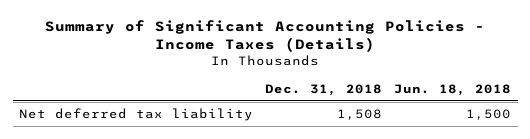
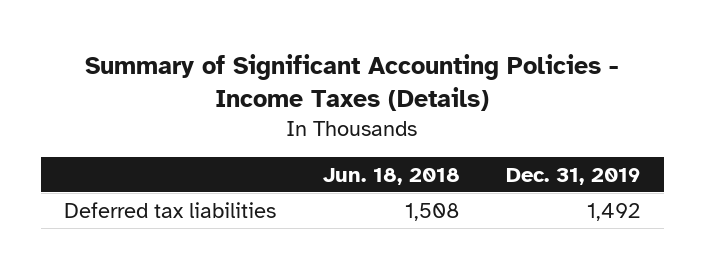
[265,84,383,97] Dec. 31, 2018 -> none
none -> [506,167,641,185] Dec. 31, 2019
[18,107,253,121] Net deferred tax liability -> [64,201,277,218] Deferred tax liabilities
[466,108,512,120] 1,500 -> [404,202,460,221] 1,508

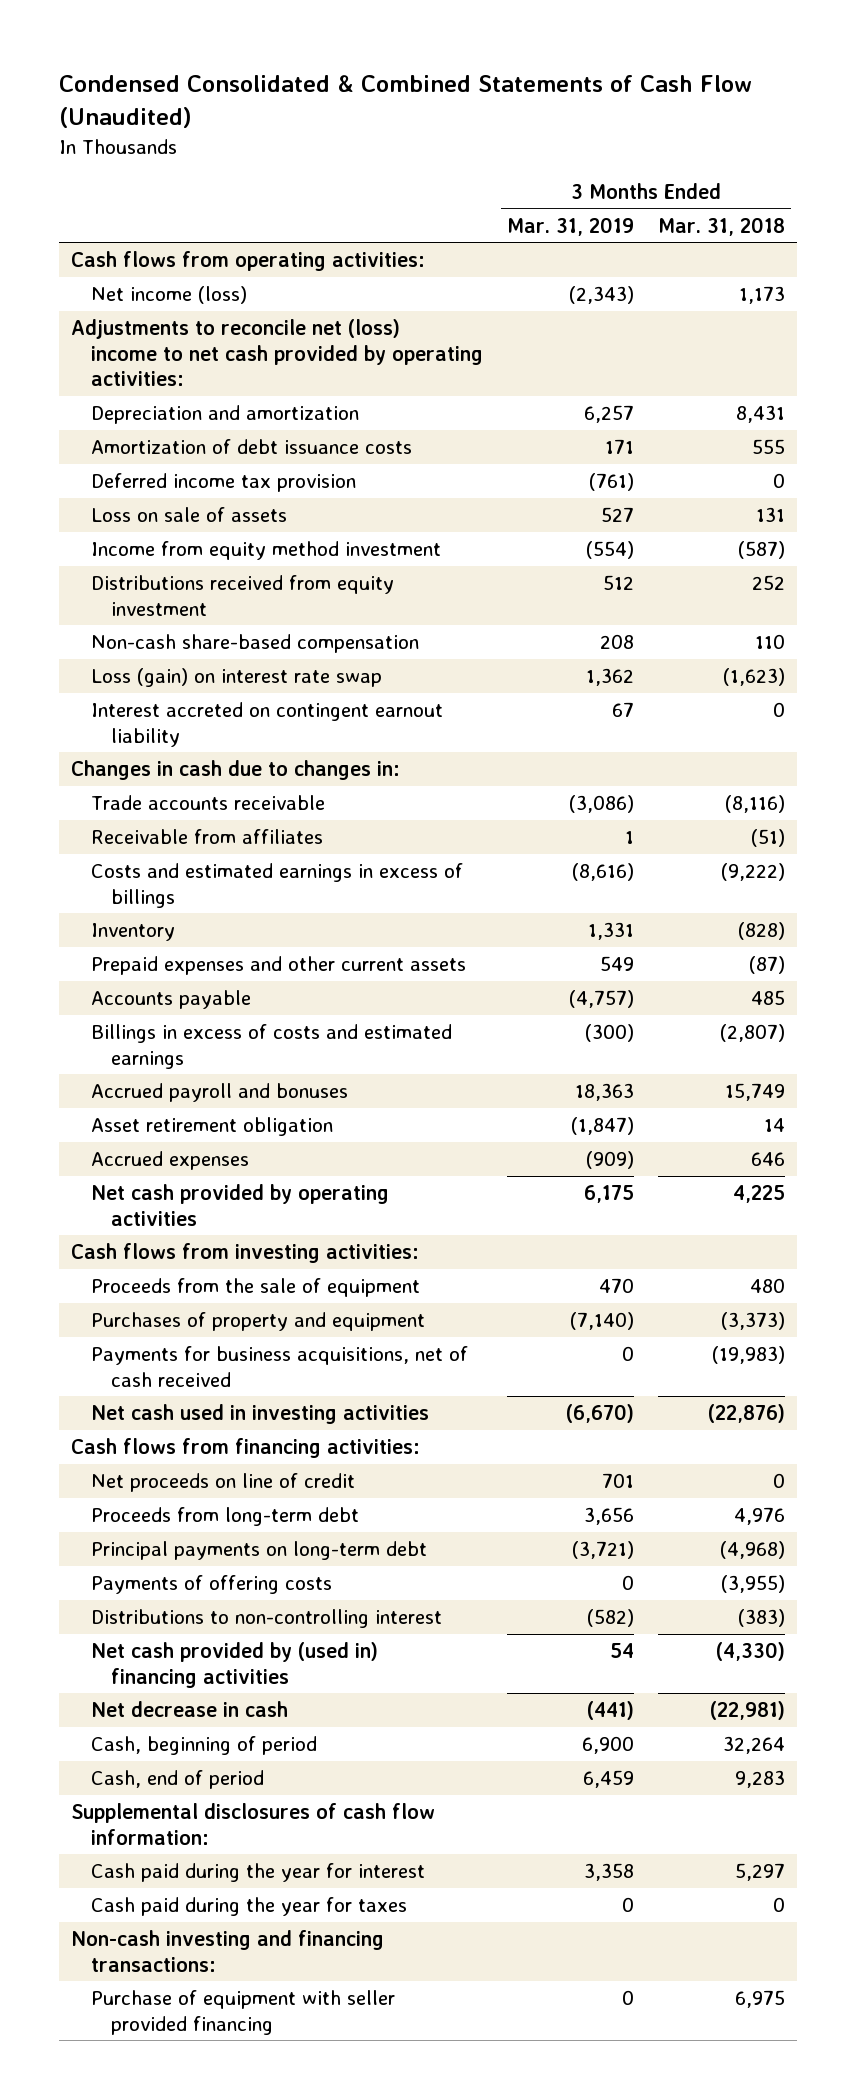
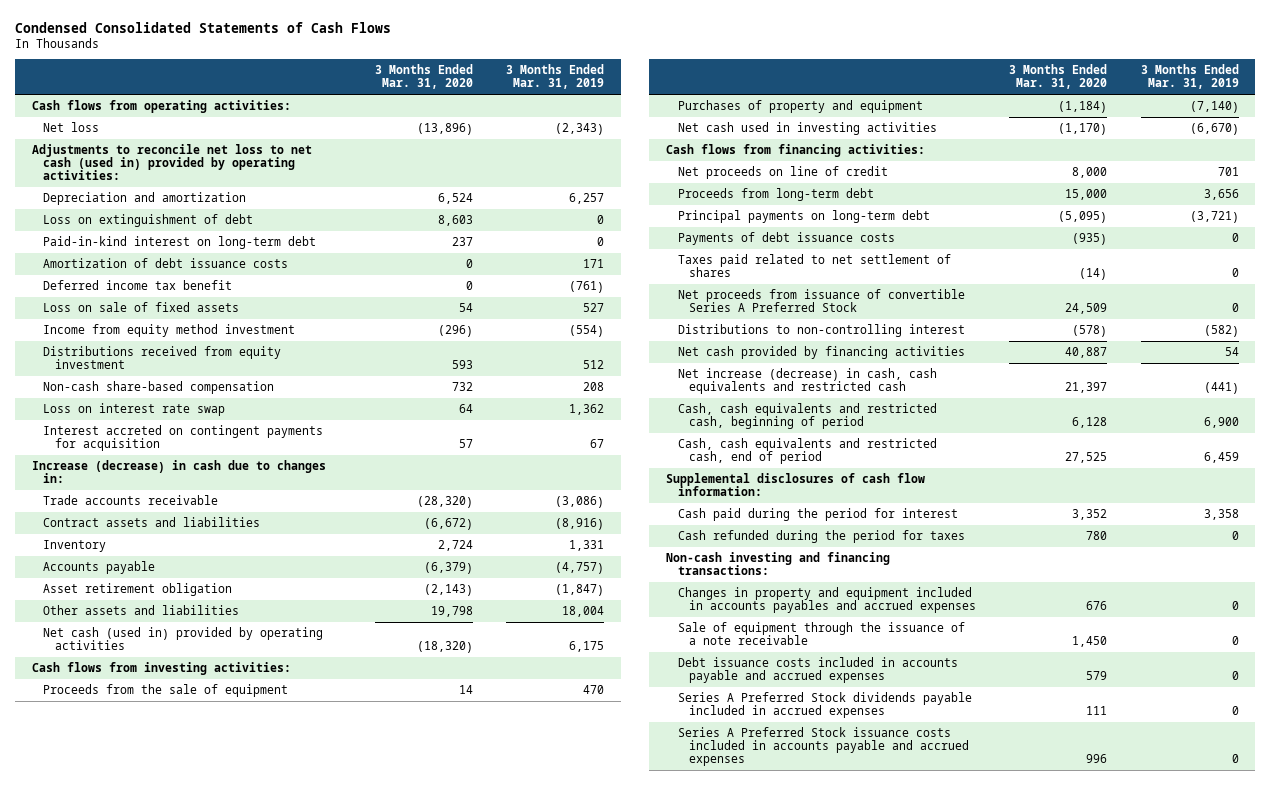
[58,74,752,128] Condensed Consolidated & Combined Statements of Cash Flow (Unaudited) -> [15,21,392,33] Condensed Consolidated Statements of Cash Flows
[658,216,786,236] Mar. 31, 2018 -> none
none -> [374,64,473,90] 3 Months Ended Mar. 31, 2020
[91,286,248,305] Net income (loss) -> [43,121,100,132] Net loss
[71,319,484,387] Adjustments to reconcile net (loss) income to net cash provided by operating activities: -> [31,143,312,181] Adjustments to reconcile net loss to net cash (used in) provided by operating activities:
none -> [43,213,254,227] Loss on extinguishment of debt
none -> [43,235,317,249] Paid-in-kind interest on long-term debt
[91,473,357,493] Deferred income tax provision -> [43,279,233,290] Deferred income tax benefit
[91,507,288,523] Loss on sale of assets -> [43,301,240,312] Loss on sale of fixed assets
[91,668,383,688] Loss (gain) on interest rate swap -> [43,402,226,416] Loss on interest rate swap
[91,702,444,747] Interest accreted on contingent earnout liability -> [43,424,324,452] Interest accreted on contingent payments for acquisition
[71,760,401,781] Changes in cash due to changes in: -> [31,459,326,484] Increase (decrease) in cash due to changes in:
[91,829,324,845] Receivable from affiliates -> none
[91,863,464,908] Costs and estimated earnings in excess of billings -> none
none -> [43,516,261,527] Contract assets and liabilities
[91,956,467,976] Prepaid expenses and other current assets -> none
[91,1024,453,1069] Billings in excess of costs and estimated earnings -> none
[91,1083,349,1103] Accrued payroll and bonuses -> none
[91,1151,250,1171] Accrued expenses -> none
none -> [43,604,240,615] Other assets and liabilities
[91,1184,390,1226] Net cash provided by operating activities -> [43,626,324,651] Net cash (used in) provided by operating activities
[91,1346,469,1387] Payments for business acquisitions, net of cash received -> none
none -> [677,231,895,245] Payments of debt issuance costs
[91,1575,333,1595] Payments of offering costs -> [677,253,951,278] Taxes paid related to net settlement of shares
none -> [677,288,965,313] Net proceeds from issuance of convertible Series A Preferred Stock
[91,1642,379,1688] Net cash provided by (used in) financing activities -> [677,345,965,359] Net cash provided by financing activities
[91,1701,289,1718] Net decrease in cash -> [677,367,937,395] Net increase (decrease) in cash, cash equivalents and restricted cash
[91,1736,318,1756] Cash, beginning of period -> [677,402,937,430] Cash, cash equivalents and restricted cash, beginning of period
[91,1770,265,1790] Cash, end of period -> [677,437,937,465] Cash, cash equivalents and restricted cash, end of period
[91,1863,426,1883] Cash paid during the year for interest -> [677,507,958,521] Cash paid during the period for interest
[91,1897,408,1917] Cash paid during the year for taxes -> [677,529,965,543] Cash refunded during the period for taxes
[91,1990,396,2035] Purchase of equipment with seller provided financing -> [677,586,976,614] Changes in property and equipment included in accounts payables and accrued expenses
none -> [677,621,965,646] Sale of equipment through the issuance of a note receivable
none -> [677,656,958,684] Debt issuance costs included in accounts payable and accrued expenses
none -> [677,691,972,719] Series A Preferred Stock dividends payable included in accrued expenses
none -> [677,726,969,767] Series A Preferred Stock issuance costs included in accounts payable and accrued expenses

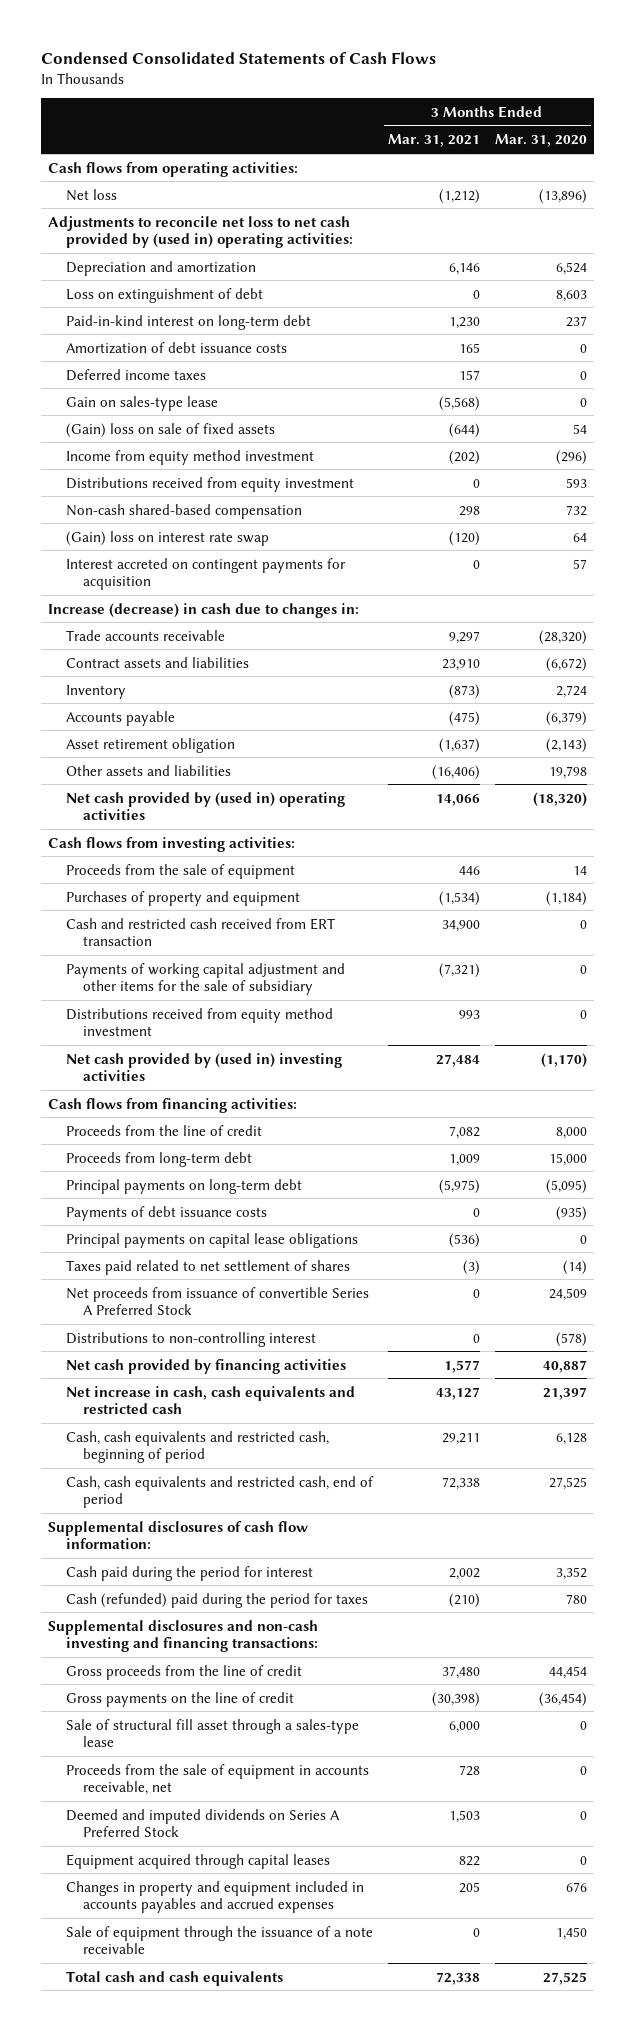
[506,64,605,90] 3 Months Ended Mar. 31, 2019 -> none
none -> [387,134,480,148] Mar. 31, 2021
[31,143,312,181] Adjustments to reconcile net loss to net cash (used in) provided by operating activities: -> [48,215,353,248] Adjustments to reconcile net loss to net cash provided by (used in) operating activities:
[43,279,233,290] Deferred income tax benefit -> [65,368,206,381] Deferred income taxes
none -> [65,395,218,411] Gain on sales-type lease
[43,301,240,312] Loss on sale of fixed assets -> [65,422,275,438] (Gain) loss on sale of fixed assets
[43,380,275,394] Non-cash share-based compensation -> [65,503,302,519] Non-cash shared-based compensation
[43,402,226,416] Loss on interest rate swap -> [65,530,269,546] (Gain) loss on interest rate swap
[43,626,324,651] Net cash (used in) provided by operating activities -> [65,791,345,820] Net cash provided by (used in) operating activities
none -> [65,917,335,946] Cash and restricted cash received from ERT transaction
none -> [65,962,345,995] Payments of working capital adjustment and other items for the sale of subsidiary
none -> [65,1007,333,1036] Distributions received from equity method investment
[677,121,937,135] Net cash used in investing activities -> [65,1052,342,1081] Net cash provided by (used in) investing activities
[677,165,888,179] Net proceeds on line of credit -> [65,1124,262,1136] Proceeds from the line of credit
none -> [65,1232,358,1248] Principal payments on capital lease obligations
[677,367,937,395] Net increase (decrease) in cash, cash equivalents and restricted cash -> [65,1385,355,1414] Net increase in cash, cash equivalents and restricted cash
[677,529,965,543] Cash refunded during the period for taxes -> [65,1592,368,1608] Cash (refunded) paid during the period for taxes
[666,551,891,576] Non-cash investing and financing transactions: -> [48,1619,319,1652] Supplemental disclosures and non-cash investing and financing transactions:
none -> [65,1664,302,1680] Gross proceeds from the line of credit
none -> [65,1691,294,1707] Gross payments on the line of credit
none -> [65,1718,359,1747] Sale of structural fill asset through a sales-type lease
none -> [65,1763,369,1795] Proceeds from the sale of equipment in accounts receivable, net
none -> [65,1808,340,1837] Deemed and imputed dividends on Series A Preferred Stock
none -> [65,1853,330,1869] Equipment acquired through capital leases
[677,656,958,684] Debt issuance costs included in accounts payable and accrued expenses -> none
[677,691,972,719] Series A Preferred Stock dividends payable included in accrued expenses -> none
[677,726,969,767] Series A Preferred Stock issuance costs included in accounts payable and accrued expenses -> none
none -> [65,1970,283,1986] Total cash and cash equivalents

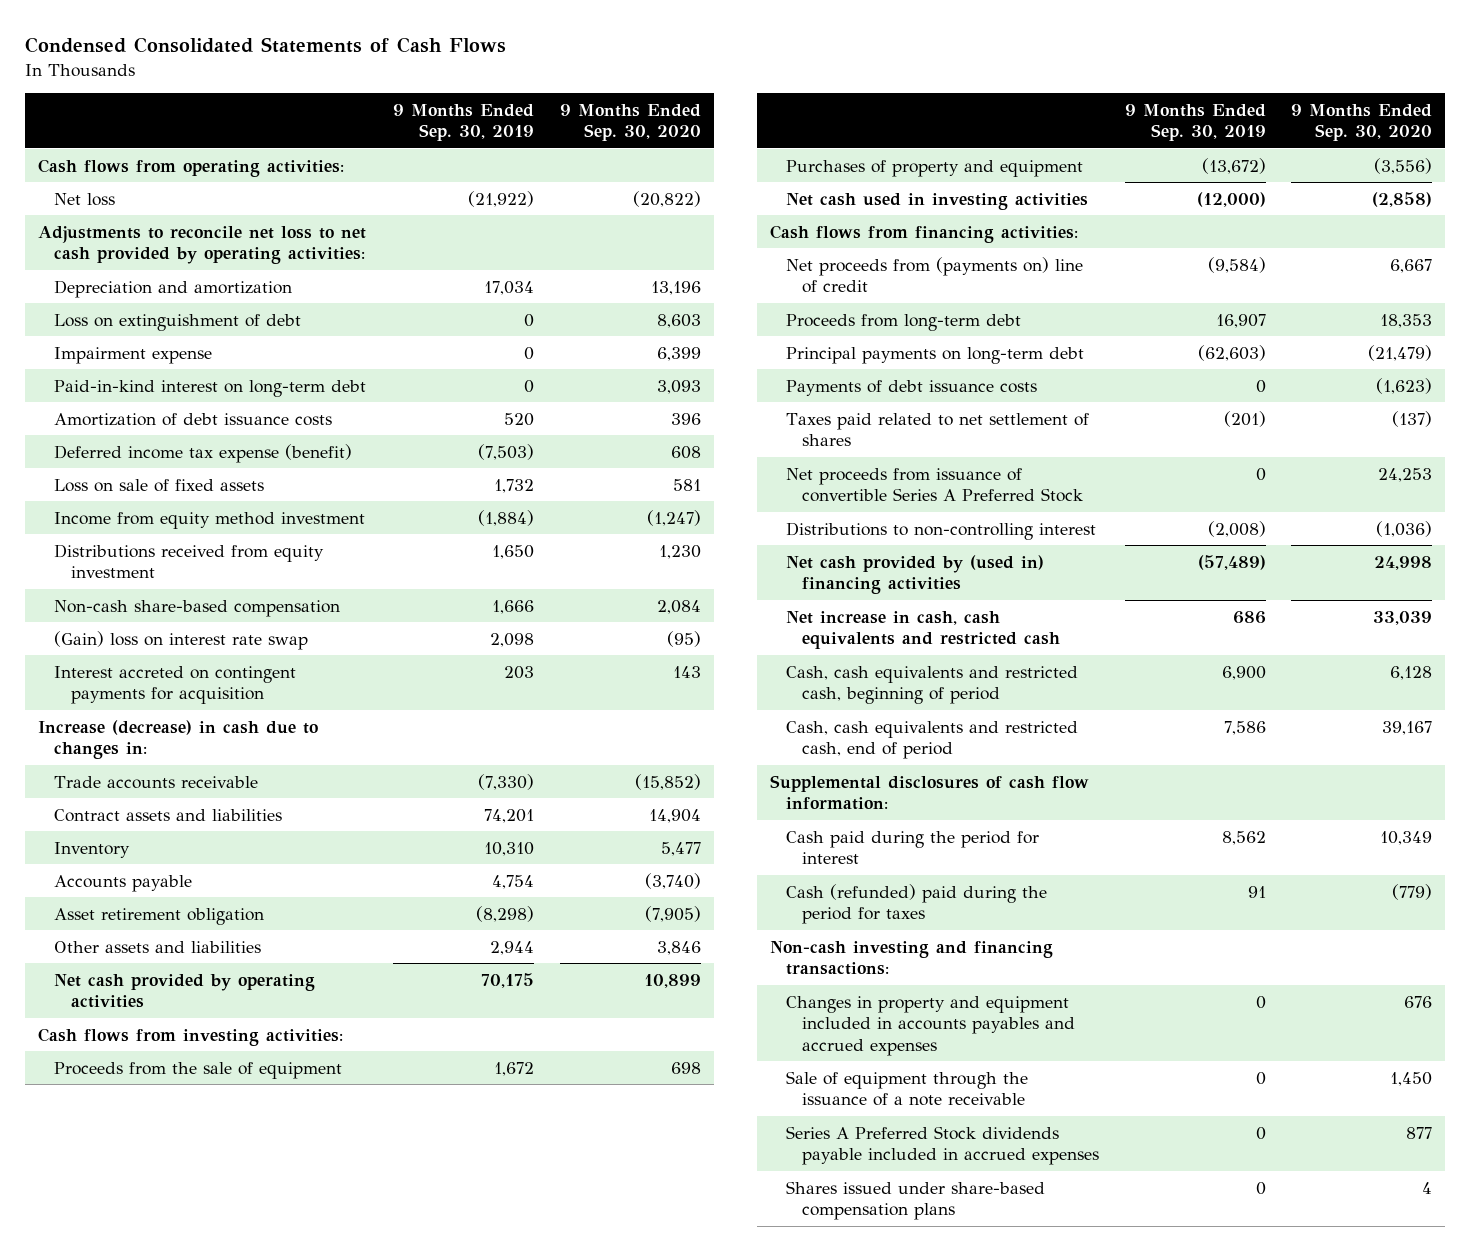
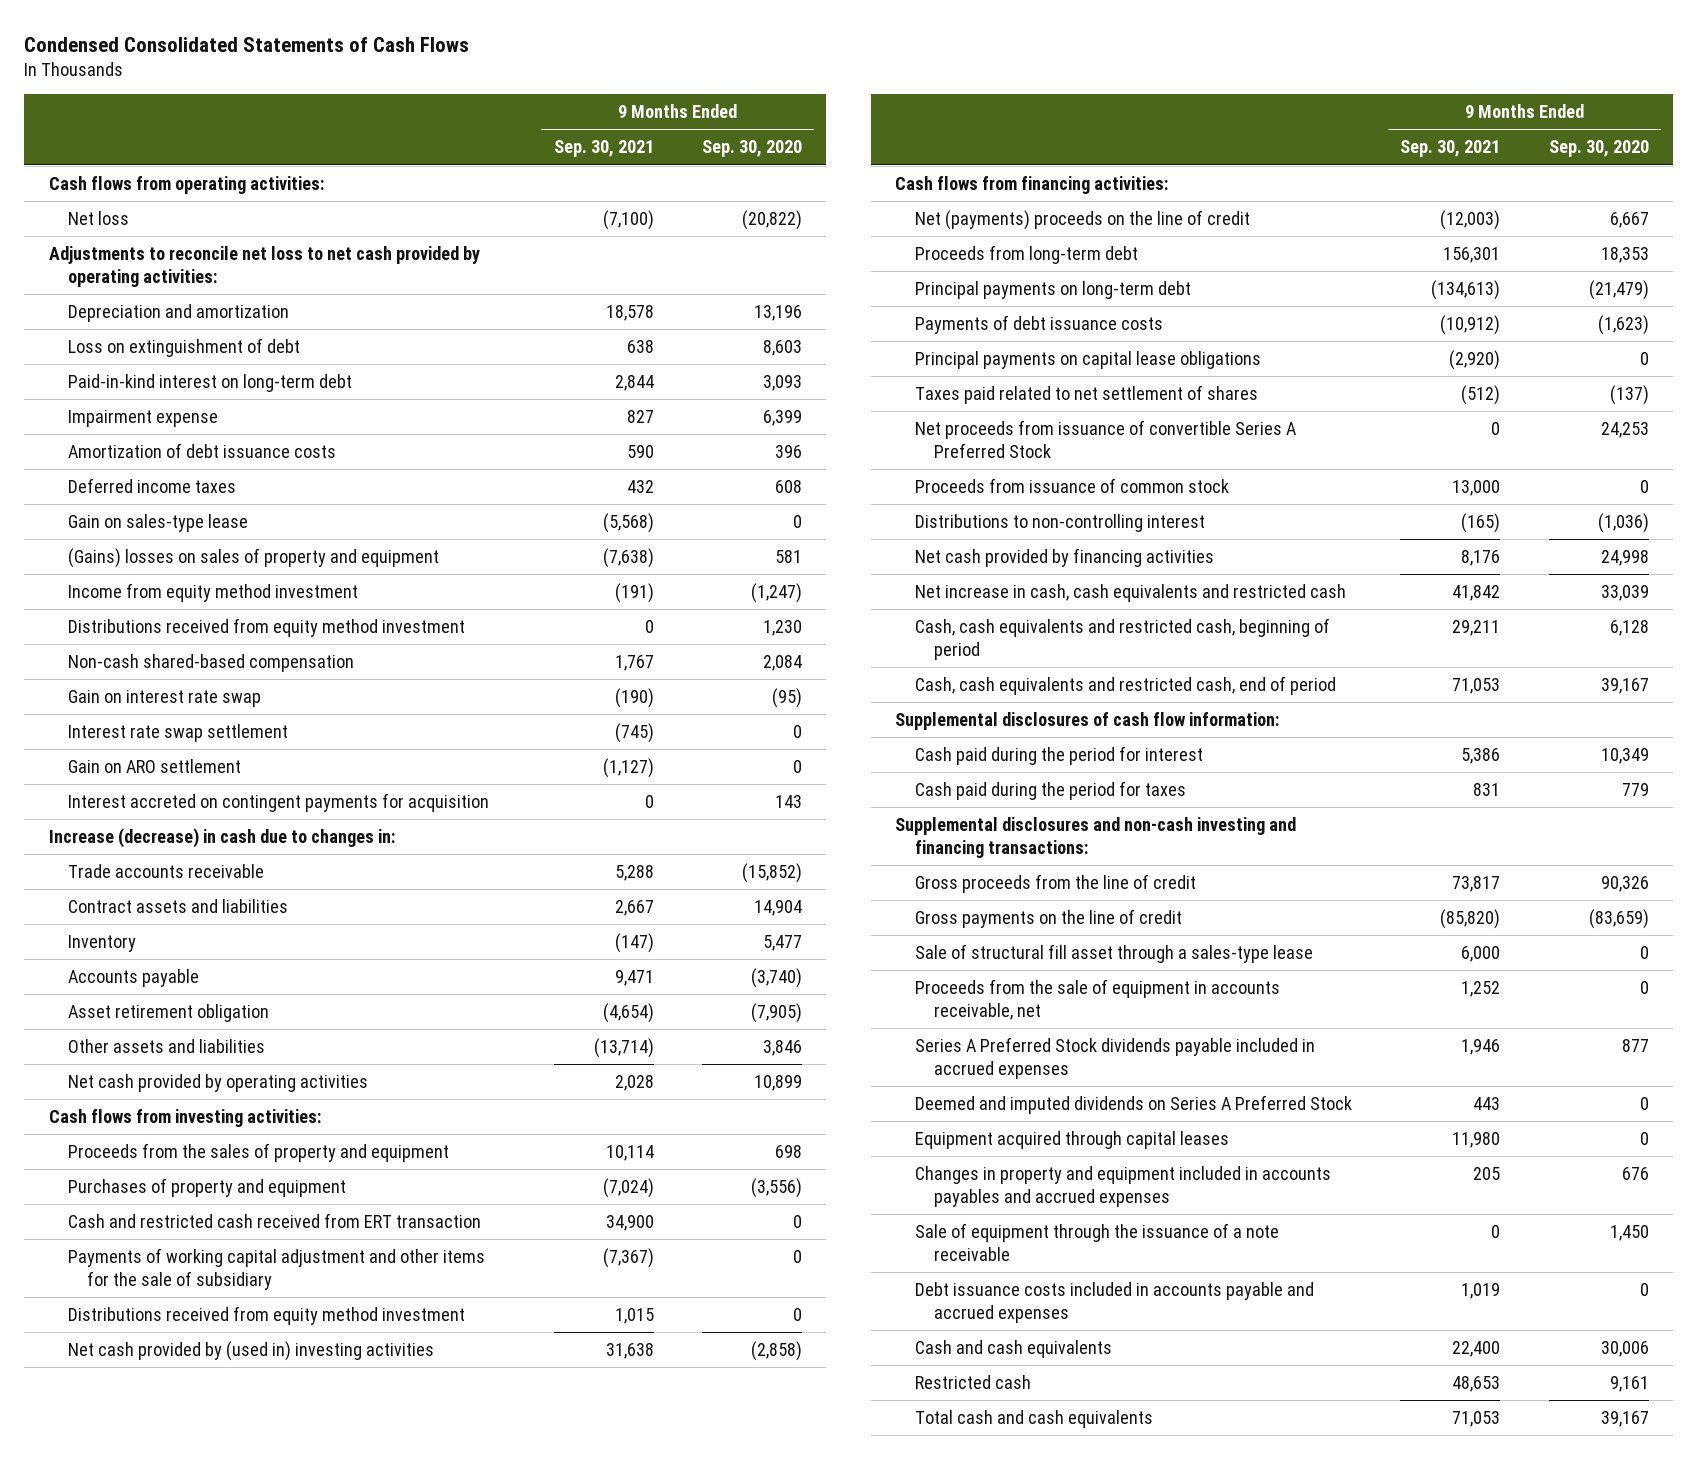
[393,103,535,142] 9 Months Ended Sep. 30, 2019 -> none
none -> [553,140,654,158] Sep. 30, 2021
[54,346,213,364] Impairment expense -> [67,409,218,427] Impairment expense
[54,443,353,463] Deferred income tax expense (benefit) -> [67,477,236,493] Deferred income taxes
none -> [67,513,248,532] Gain on sales-type lease
[54,478,265,492] Loss on sale of fixed assets -> [67,547,439,568] (Gains) losses on sales of property and equipment
[54,543,325,579] Distributions received from equity investment -> [67,617,465,637] Distributions received from equity method investment
[54,599,341,617] Non-cash share-based compensation -> [67,653,354,672] Non-cash shared-based compensation
[54,630,309,650] (Gain) loss on interest rate swap -> [67,689,261,707] Gain on interest rate swap
none -> [67,723,288,742] Interest rate swap settlement
none -> [67,758,241,773] Gain on ARO settlement
[54,1061,343,1079] Proceeds from the sale of equipment -> [67,1142,449,1162] Proceeds from the sales of property and equipment
none -> [67,1212,481,1228] Cash and restricted cash received from ERT transaction
none -> [67,1247,485,1291] Payments of working capital adjustment and other items for the sale of subsidiary
none -> [67,1305,465,1325] Distributions received from equity method investment
[785,192,1088,210] Net cash used in investing activities -> [67,1340,434,1361] Net cash provided by (used in) investing activities
[785,256,1083,294] Net proceeds from (payments on) line of credit -> [914,209,1250,230] Net (payments) proceeds on the line of credit
none -> [914,350,1261,369] Principal payments on capital lease obligations
none -> [914,477,1229,493] Proceeds from issuance of common stock
[785,554,1044,595] Net cash provided by (used in) financing activities -> [914,547,1214,567] Net cash provided by financing activities
[785,883,1047,925] Cash (refunded) paid during the period for taxes -> [914,780,1186,800] Cash paid during the period for taxes
[1392,883,1433,900] (779) -> [1621,782,1649,796] 779
[769,940,1053,976] Non-cash investing and financing transactions: -> [895,816,1297,859] Supplemental disclosures and non-cash investing and financing transactions:
none -> [914,873,1196,893] Gross proceeds from the line of credit
none -> [914,908,1182,928] Gross payments on the line of credit
none -> [914,943,1313,963] Sale of structural fill asset through a sales-type lease
none -> [914,978,1280,1021] Proceeds from the sale of equipment in accounts receivable, net
[785,1125,1100,1166] Series A Preferred Stock dividends payable included in accrued expenses -> [914,1036,1315,1080] Series A Preferred Stock dividends payable included in accrued expenses
none -> [914,1094,1352,1114] Deemed and imputed dividends on Series A Preferred Stock
none -> [914,1130,1229,1149] Equipment acquired through capital leases
[785,1180,1045,1221] Shares issued under share-based compensation plans -> none
none -> [914,1281,1314,1324] Debt issuance costs included in accounts payable and accrued expenses
none -> [914,1339,1112,1358] Cash and cash equivalents
none -> [914,1374,1031,1389] Restricted cash
none -> [914,1409,1153,1428] Total cash and cash equivalents

